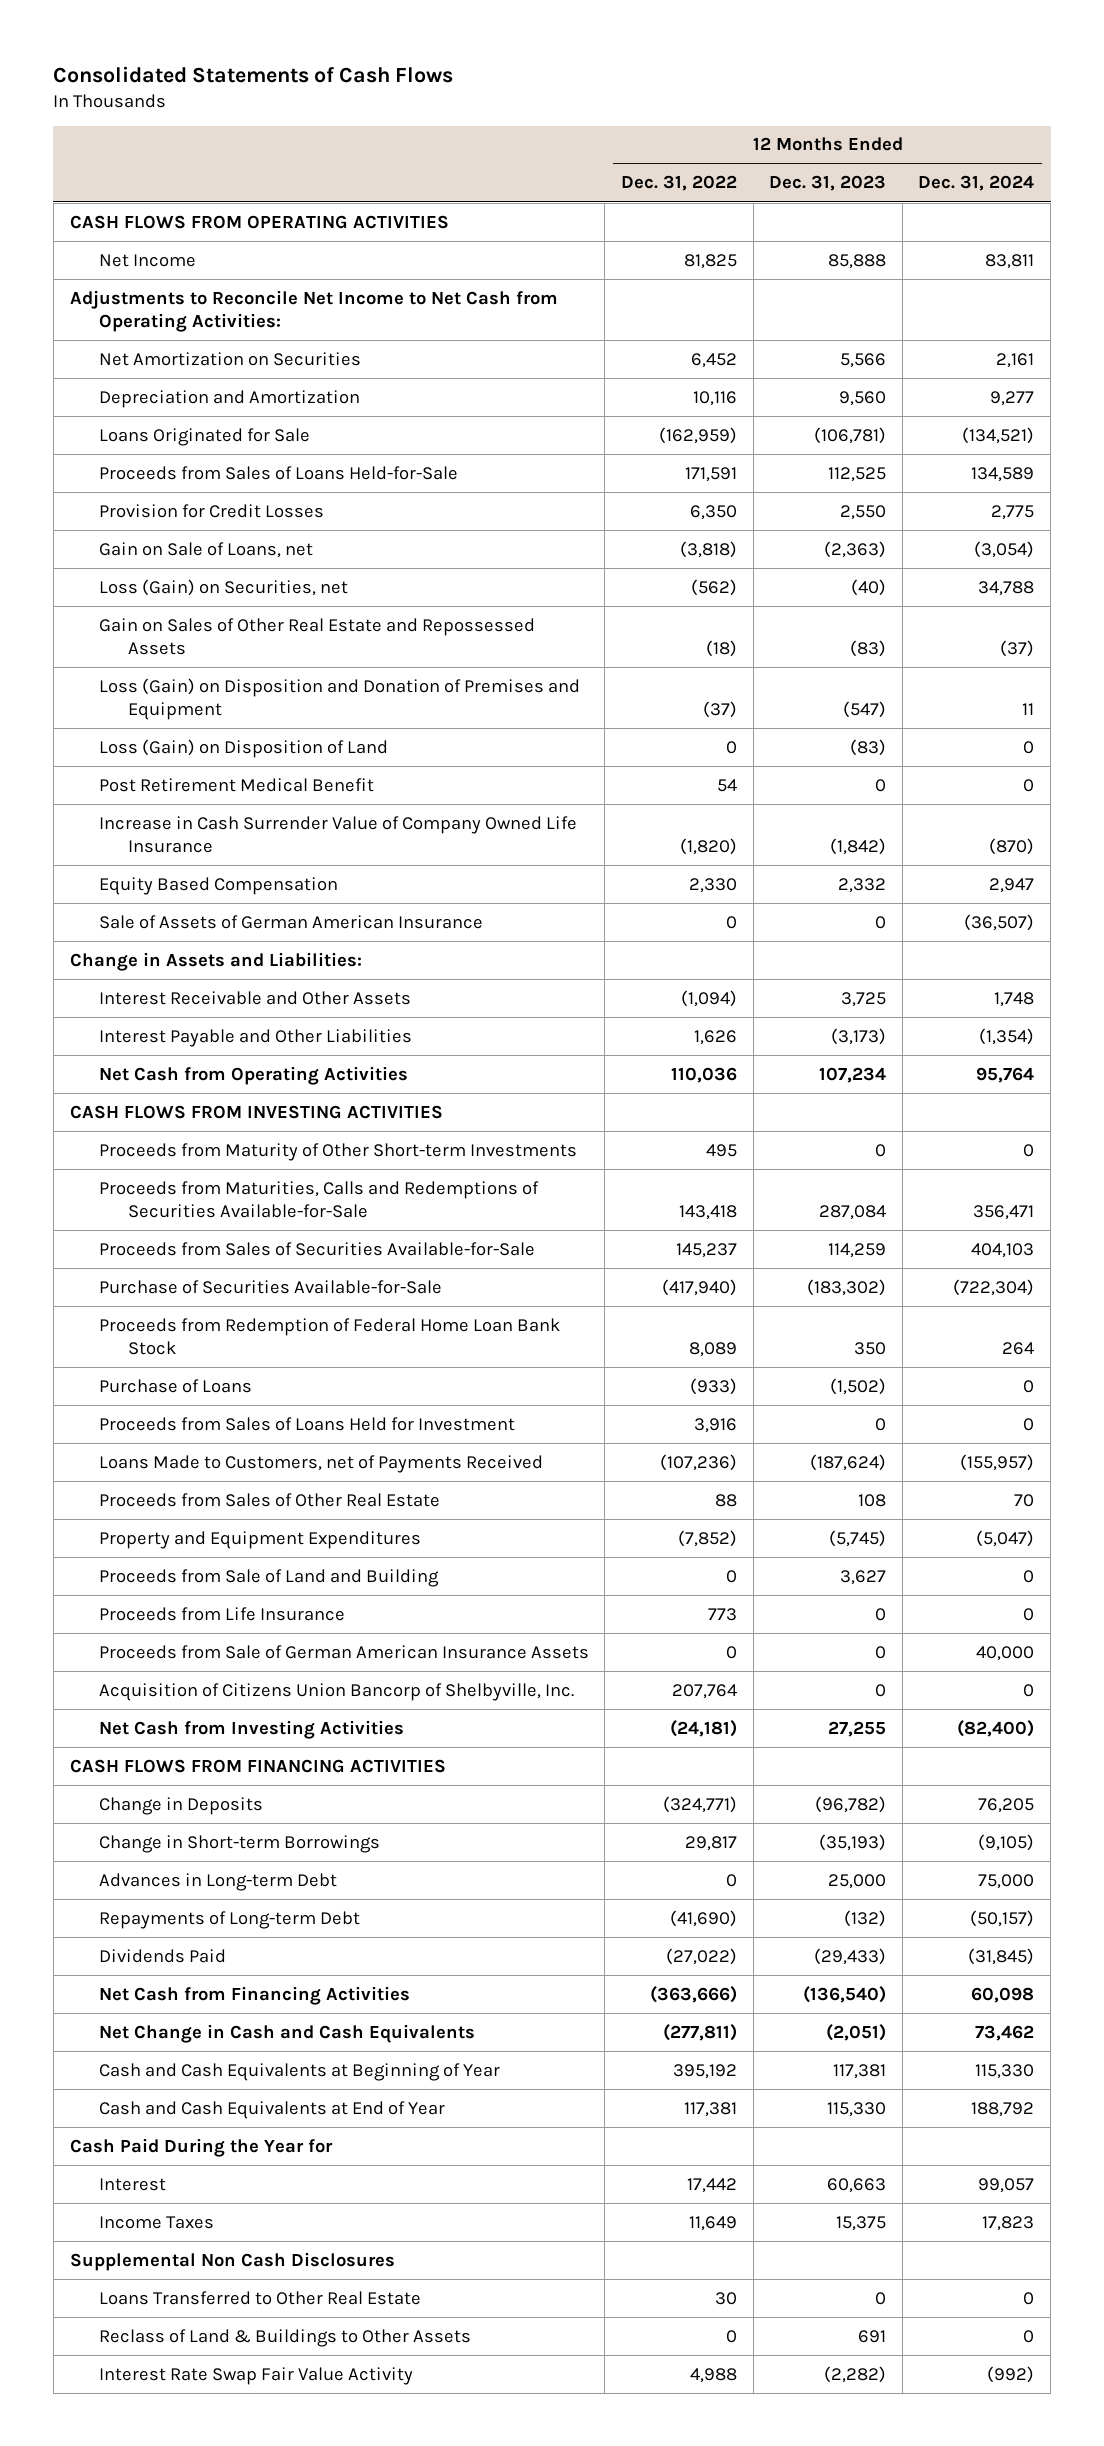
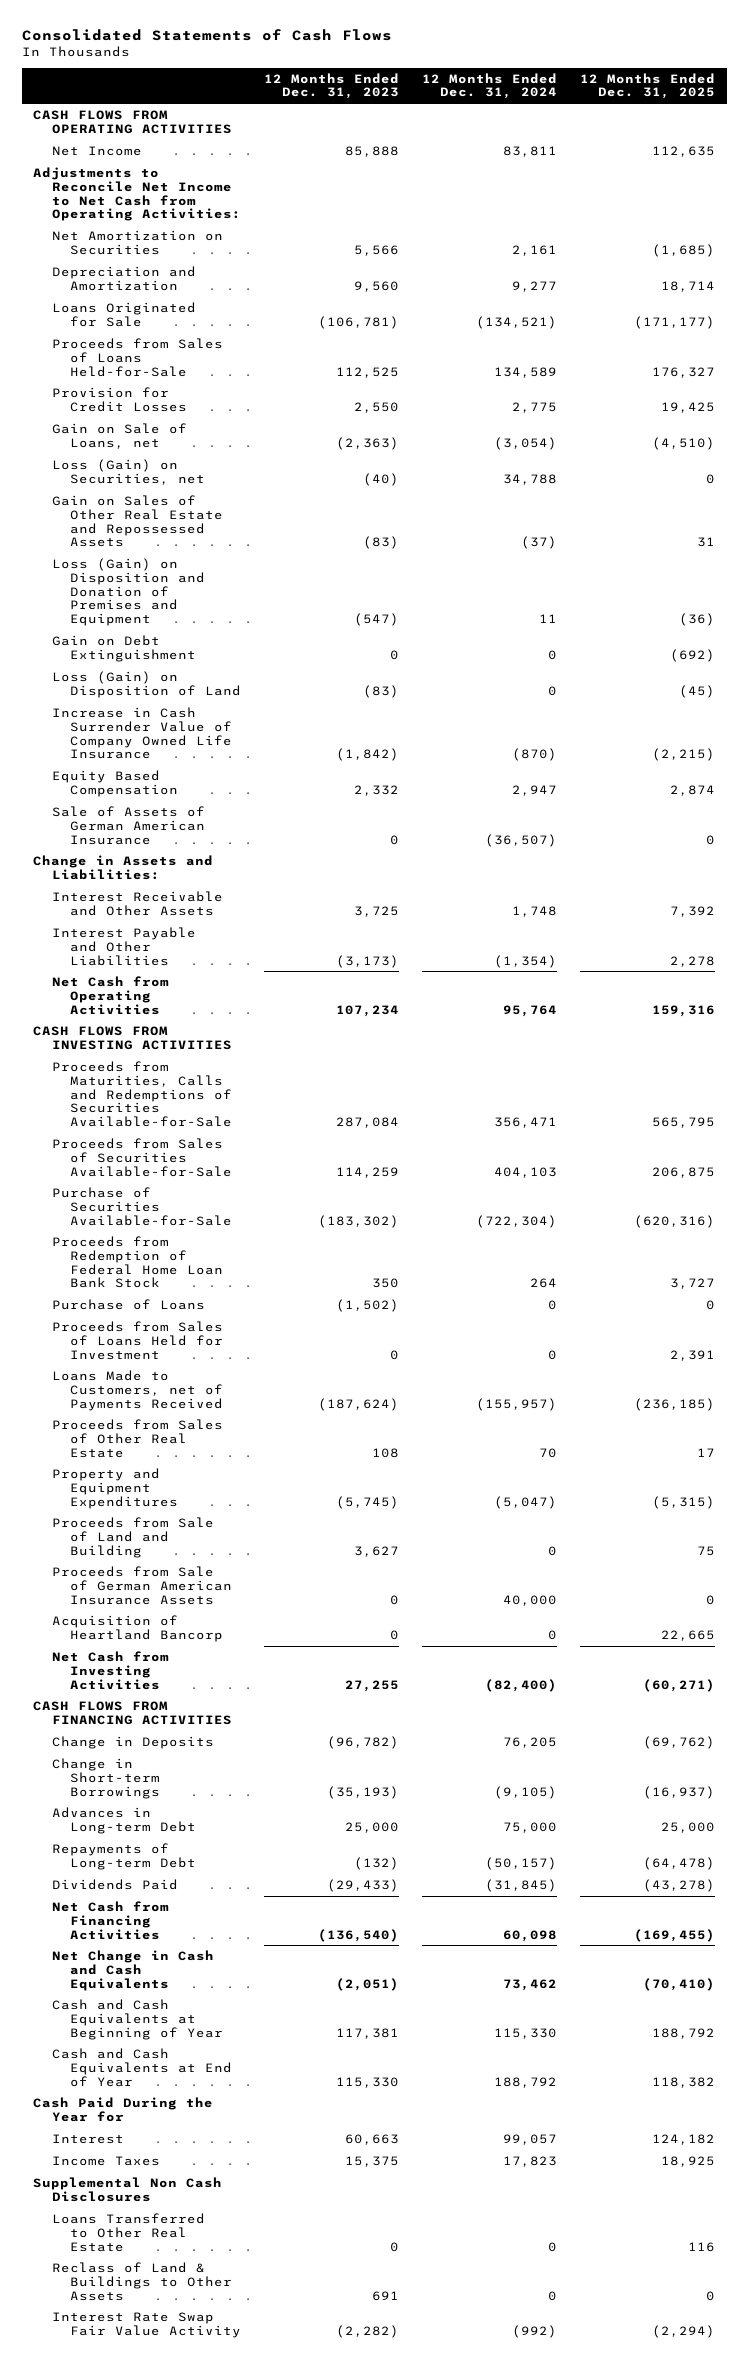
[620,175,737,192] Dec. 31, 2022 -> none
none -> [580,72,716,100] 12 Months Ended Dec. 31, 2025
none -> [51,634,197,662] Gain on Debt Extinguishment
[98,777,374,792] Post Retirement Medical Benefit -> none
[98,1142,577,1161] Proceeds from Maturity of Other Short-term Investments -> none
[98,1606,345,1621] Proceeds from Life Insurance -> none
[98,1682,574,1701] Acquisition of Citizens Union Bancorp of Shelbyville, Inc. -> [51,1614,224,1642] Acquisition of Heartland Bancorp

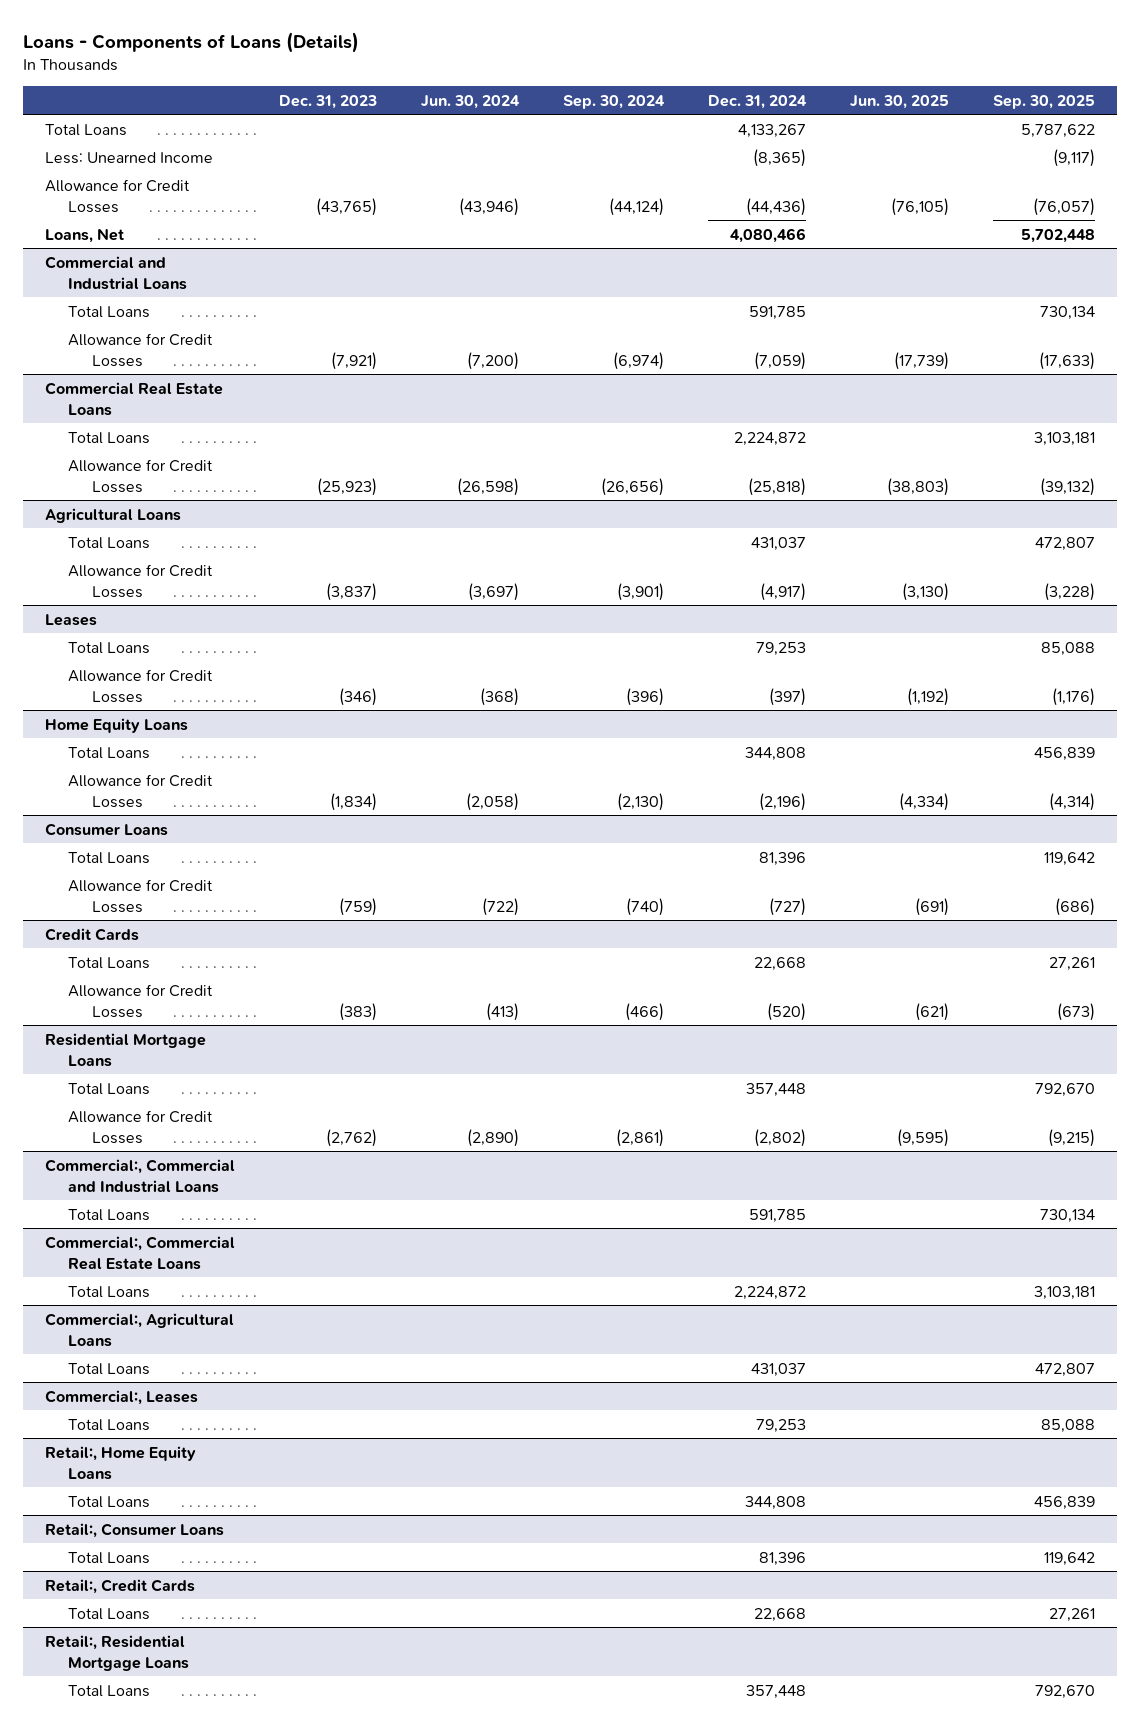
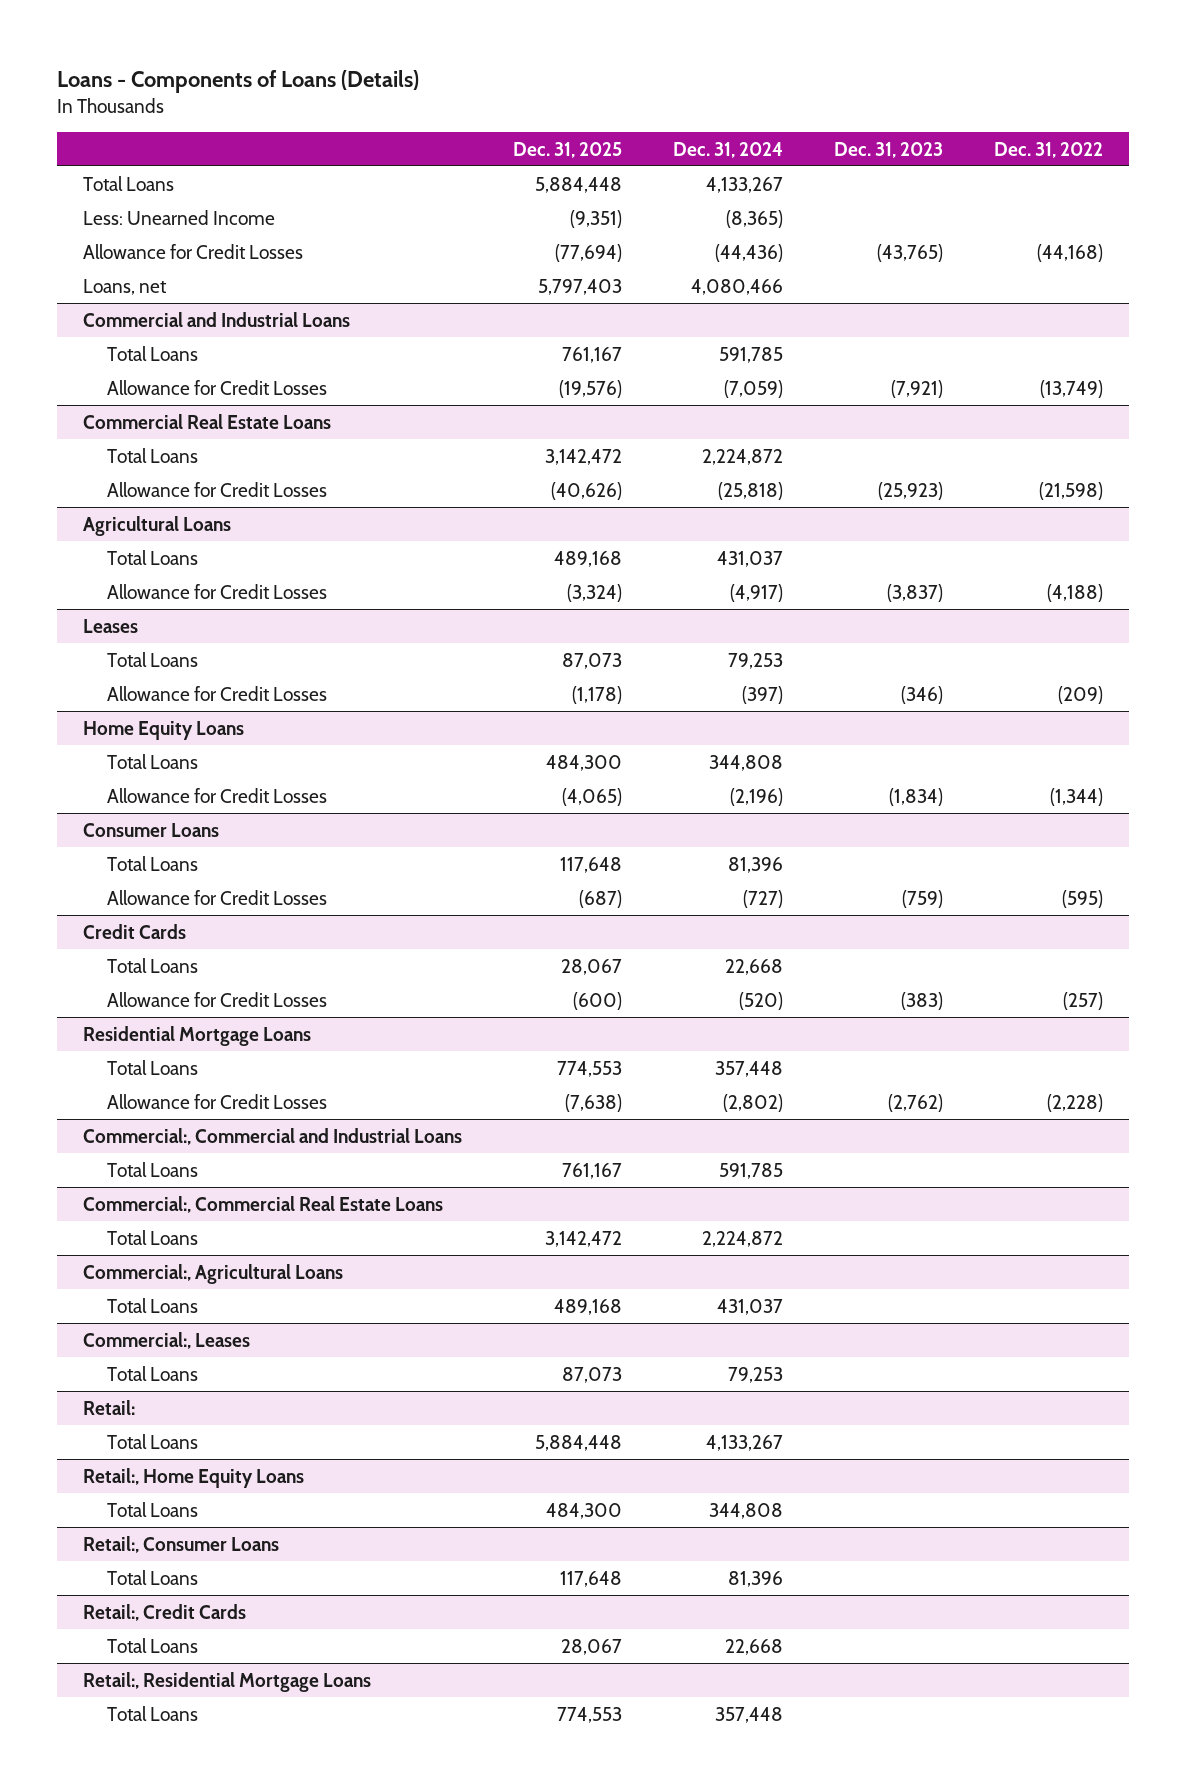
[420,94,520,109] Jun. 30, 2024 -> none
[562,94,665,109] Sep. 30, 2024 -> none
[849,94,949,109] Jun. 30, 2025 -> none
[993,94,1096,109] Sep. 30, 2025 -> none
none -> [512,141,622,158] Dec. 31, 2025
none -> [994,141,1104,158] Dec. 31, 2022
[44,227,124,243] Loans, Net -> [82,278,167,295] Loans, net
none -> [82,1399,135,1415] Retail:
none -> [106,1433,198,1449] Total Loans

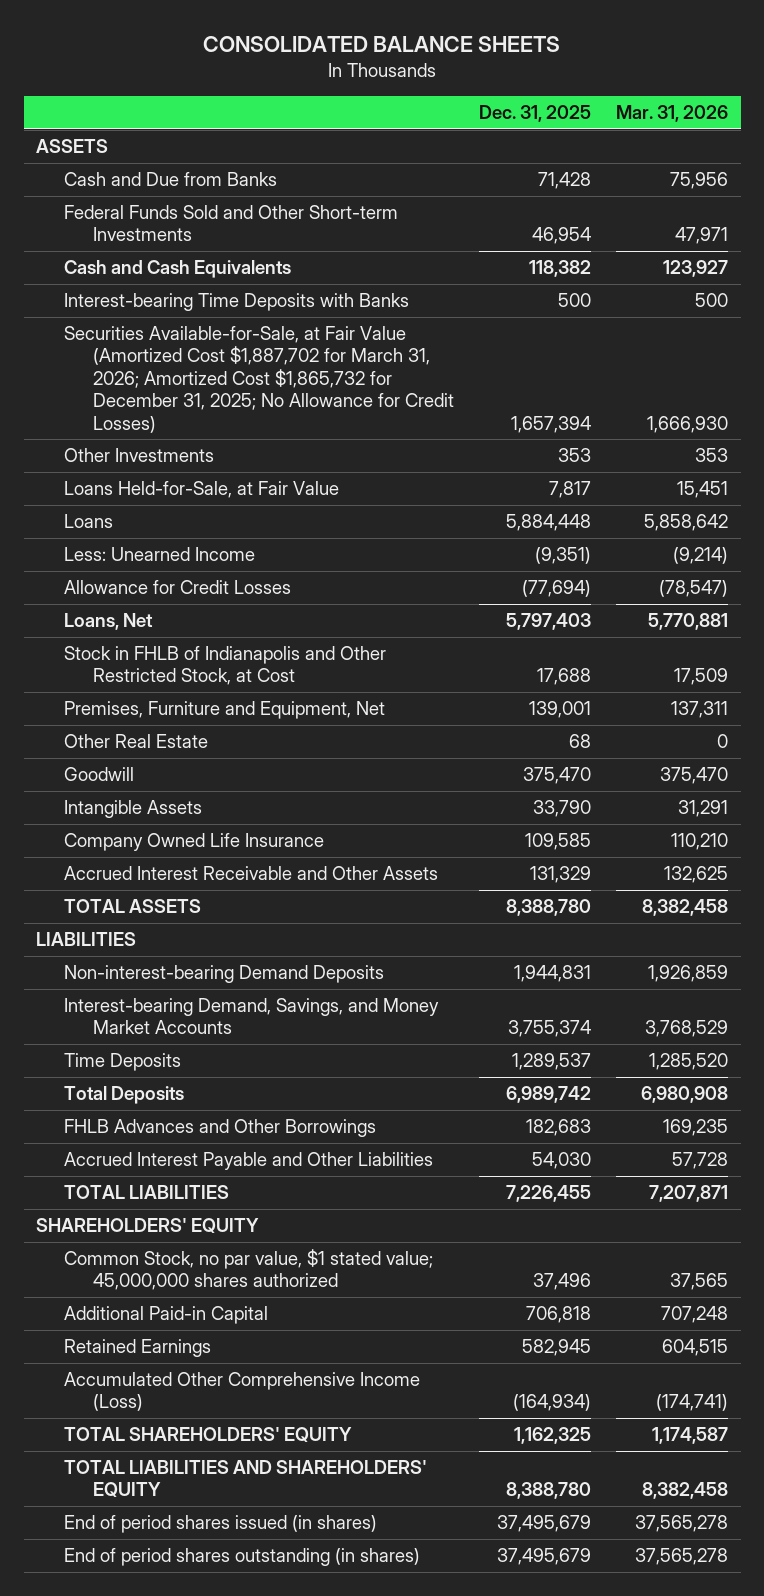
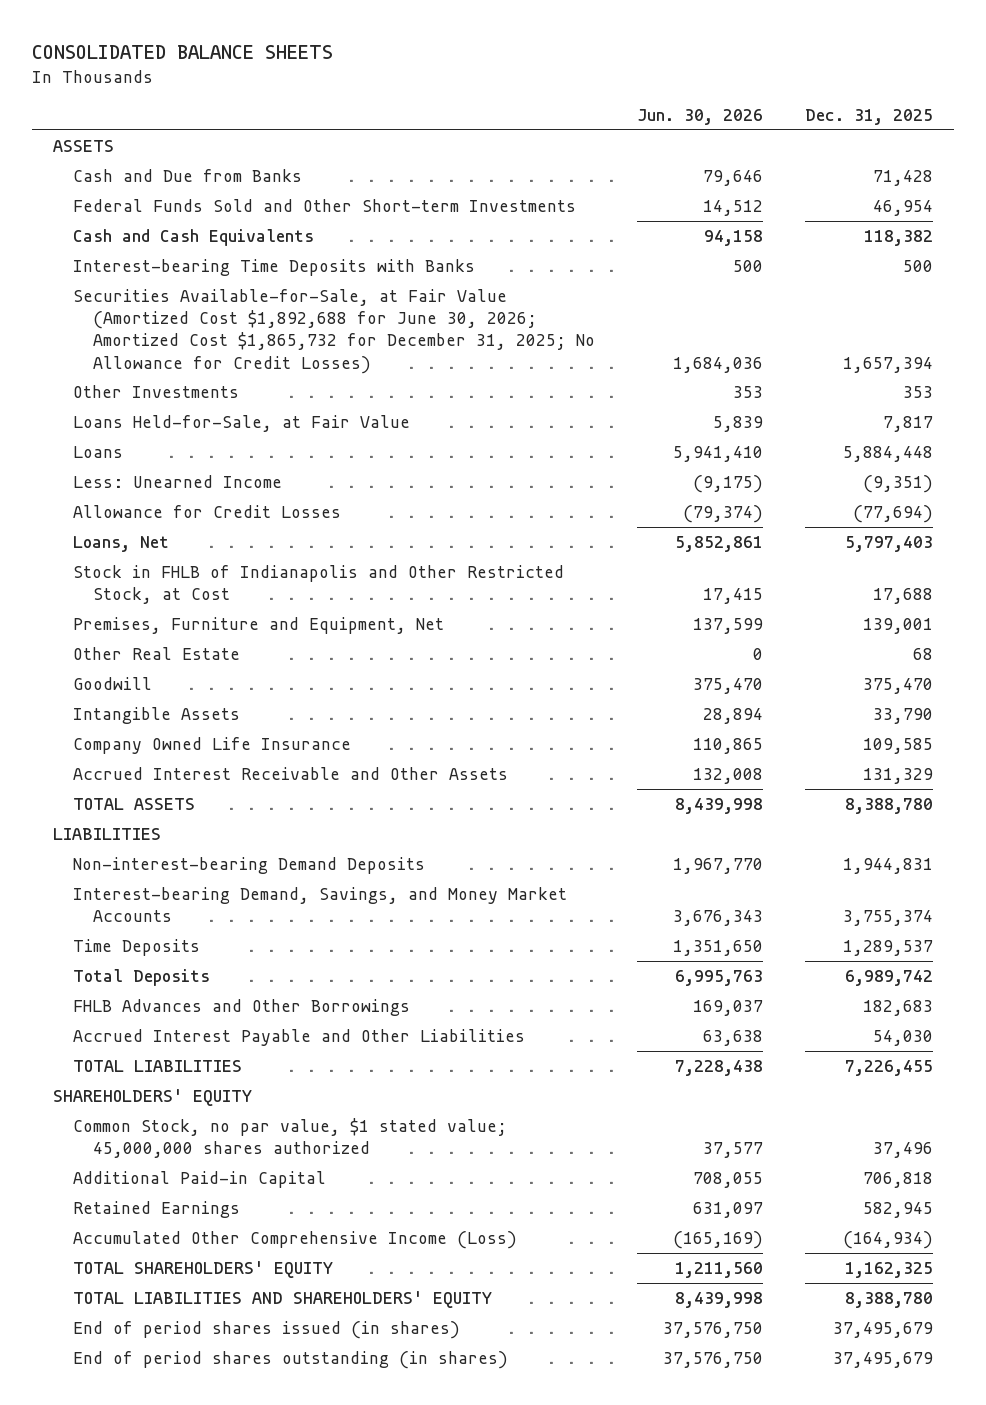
[616,105,729,123] Mar. 31, 2026 -> none
none -> [637,108,764,125] Jun. 30, 2026
[64,326,454,433] Securities Available-for-Sale, at Fair Value (Amortized Cost $1,887,702 for March 31, 2026; Amortized Cost $1,865,732 for December 31, 2025; No Allowance for Credit Losses) -> [72,288,596,374] Securities Available-for-Sale, at Fair Value (Amortized Cost $1,892,688 for June 30, 2026; Amortized Cost $1,865,732 for December 31, 2025; No Allowance for Credit Losses)

